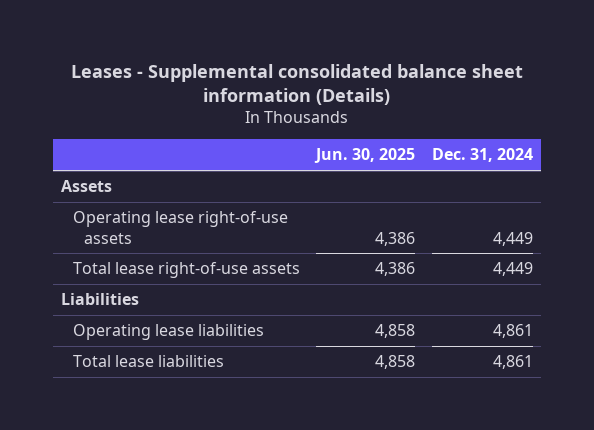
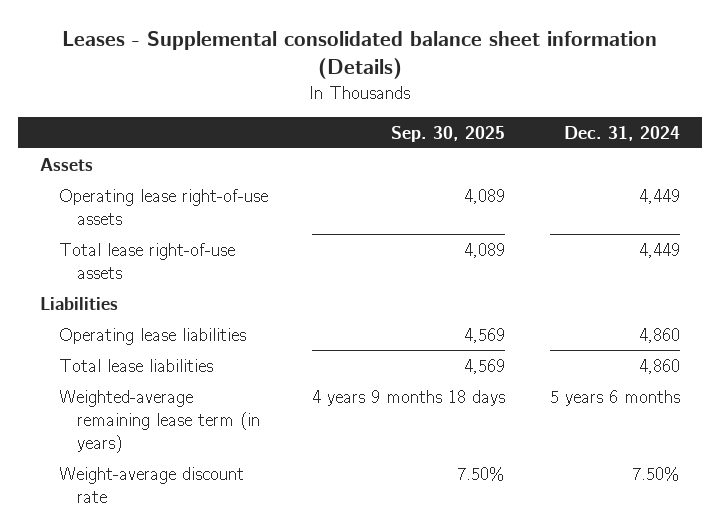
[314,148,416,164] Jun. 30, 2025 -> none
none -> [391,125,506,142] Sep. 30, 2025
[492,324,533,339] 4,861 -> [638,327,680,343] 4,860
[492,355,533,370] 4,861 -> [638,358,680,374] 4,860
none -> [58,389,261,454] Weighted-average remaining lease term (in years)
none -> [58,466,244,503] Weight-average discount rate

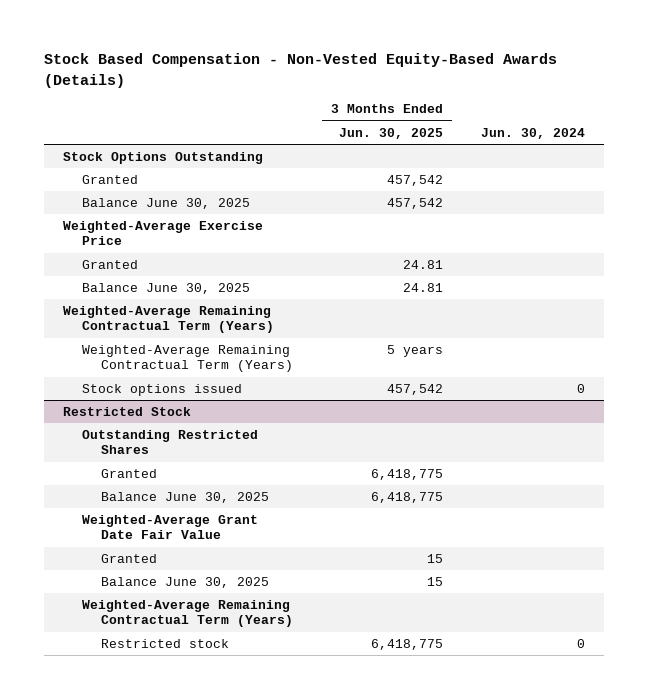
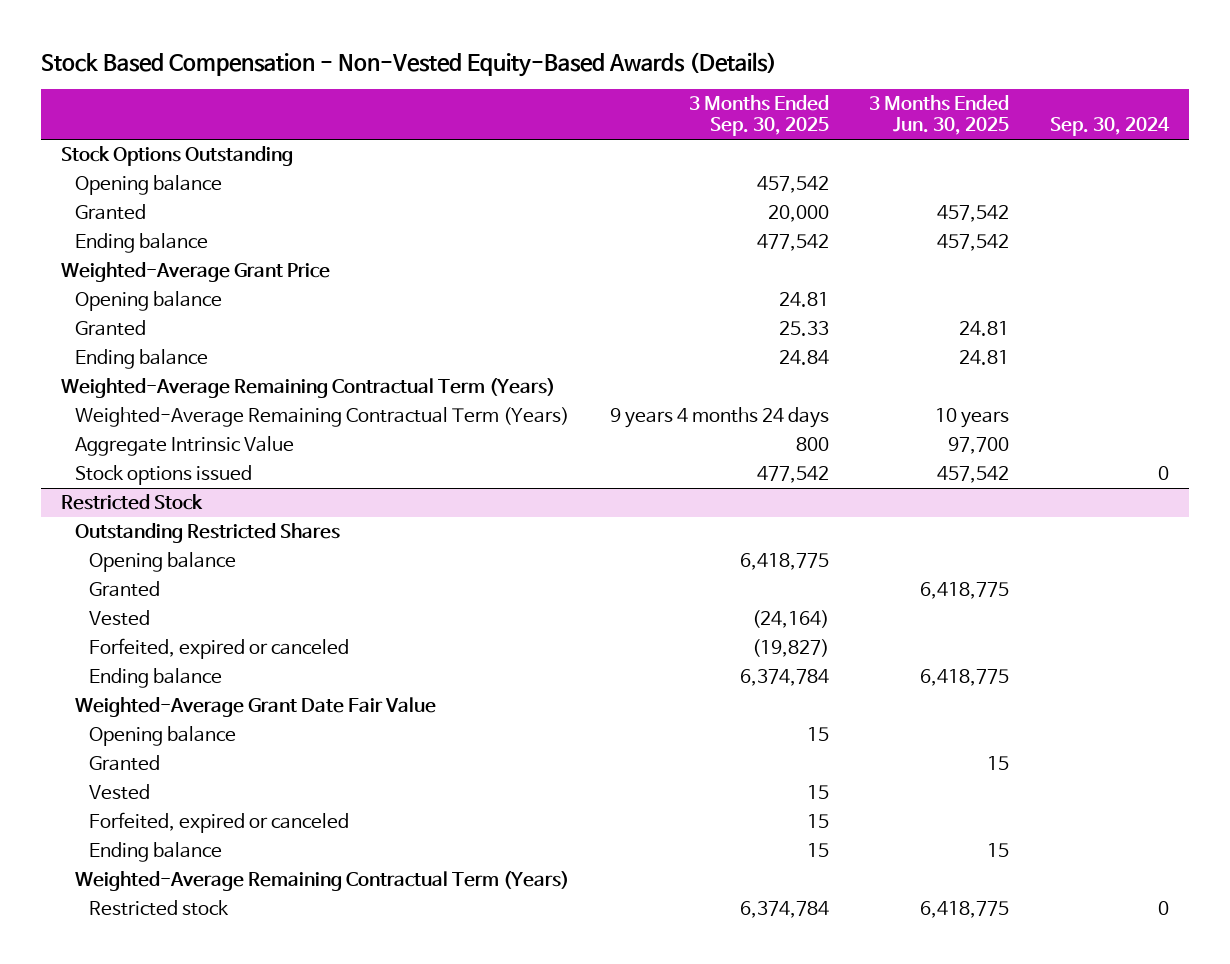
[480,127,585,139] Jun. 30, 2024 -> none
none -> [688,94,829,137] 3 Months Ended Sep. 30, 2025
none -> [1049,117,1170,137] Sep. 30, 2024
none -> [75,175,223,196] Opening balance
[82,198,251,210] Balance June 30, 2025 -> [75,233,209,254] Ending balance
[63,221,264,246] Weighted-Average Exercise Price -> [61,262,331,283] Weighted-Average Grant Price
none -> [75,291,223,312] Opening balance
[82,283,251,295] Balance June 30, 2025 -> [75,349,209,370] Ending balance
[386,345,443,358] 5 years -> [935,408,1010,429] 10 years
none -> [75,436,295,457] Aggregate Intrinsic Value
none -> [89,552,237,573] Opening balance
none -> [89,610,151,627] Vested
none -> [89,638,350,660] Forfeited, expired or canceled
[101,492,270,504] Balance June 30, 2025 -> [89,668,223,689] Ending balance
none -> [89,726,237,747] Opening balance
none -> [89,784,151,801] Vested
none -> [89,812,350,834] Forfeited, expired or canceled
[101,577,270,589] Balance June 30, 2025 -> [89,842,223,863] Ending balance

